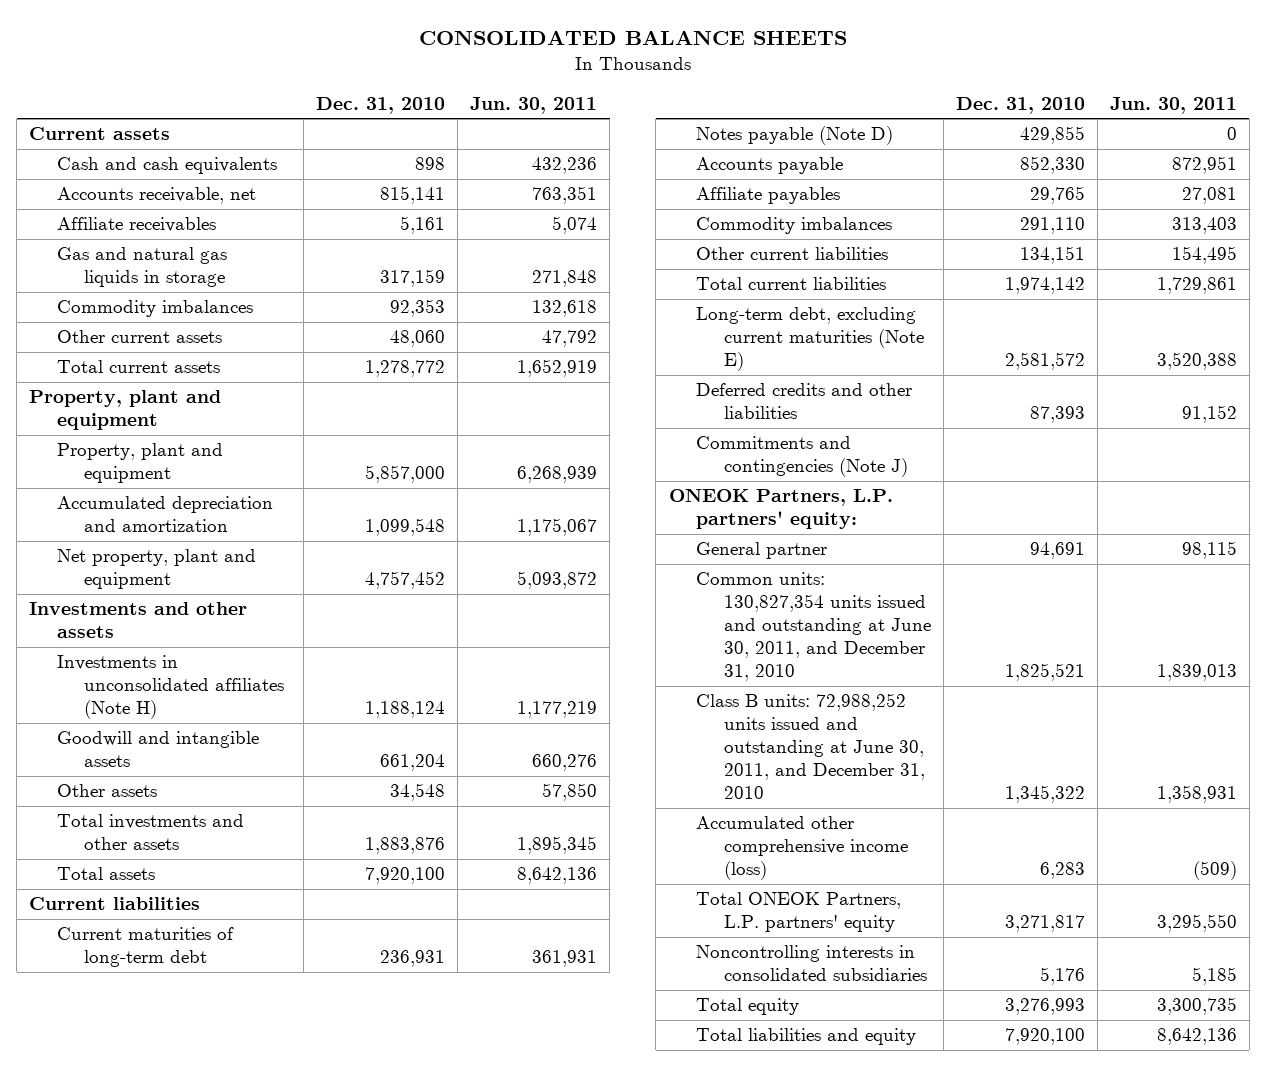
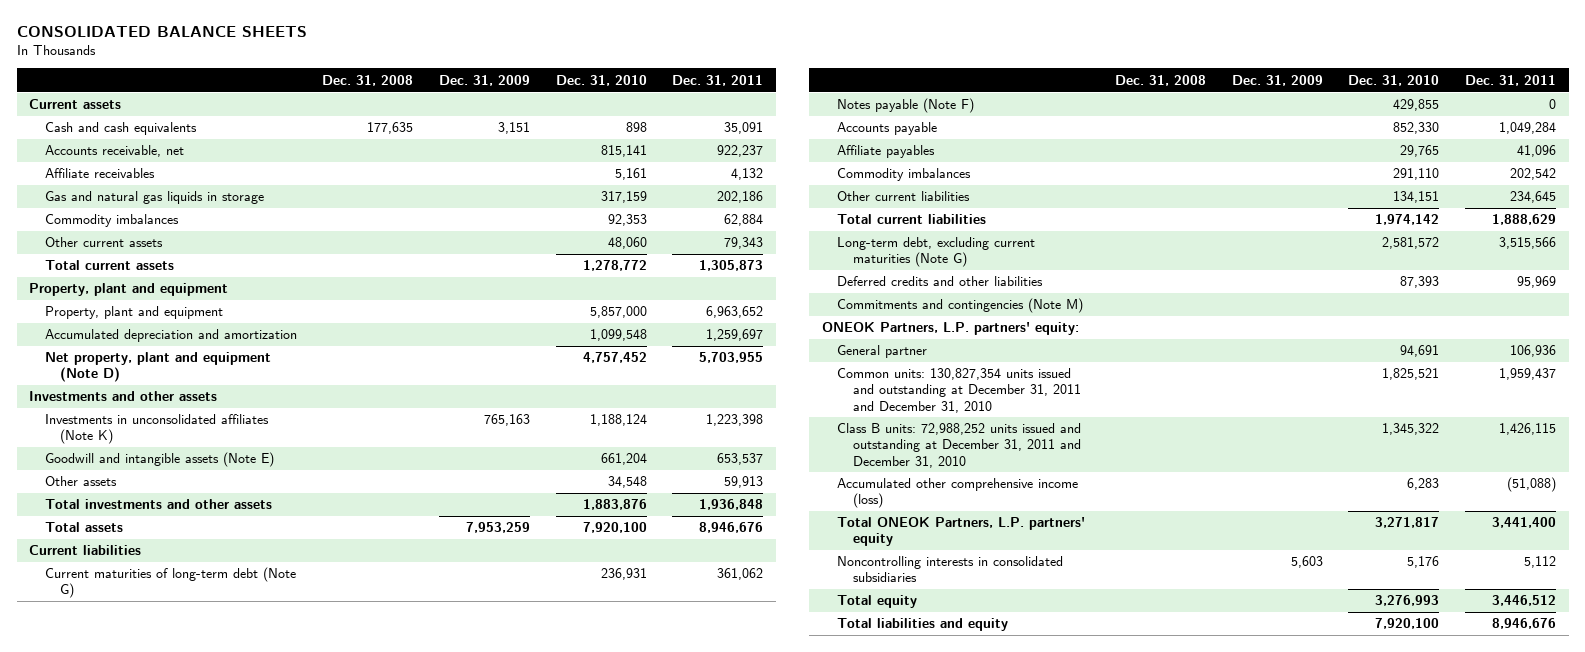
[470,96,598,114] Jun. 30, 2011 -> none
none -> [322,74,414,86] Dec. 31, 2008
none -> [439,74,531,86] Dec. 31, 2009
none -> [672,74,764,86] Dec. 31, 2011
[56,549,256,590] Net property, plant and equipment -> [44,352,271,383] Net property, plant and equipment (Note D)
[56,655,285,720] Investments in unconsolidated affiliates (Note H) -> [44,414,269,445] Investments in unconsolidated affiliates (Note K)
[56,731,259,768] Goodwill and intangible assets -> [44,452,274,468] Goodwill and intangible assets (Note E)
[56,927,234,968] Current maturities of long-term debt -> [44,567,296,599] Current maturities of long-term debt (Note G)
[696,126,894,146] Notes payable (Note D) -> [837,98,975,114] Notes payable (Note F)
[696,307,924,372] Long-term debt, excluding current maturities (Note E) -> [837,237,1036,268] Long-term debt, excluding current maturities (Note G)
[696,436,908,478] Commitments and contingencies (Note J) -> [837,298,1084,314] Commitments and contingencies (Note M)
[696,572,931,682] Common units: 130,827,354 units issued and outstanding at June 30, 2011, and December 31, 2010 -> [837,368,1081,413] Common units: 130,827,354 units issued and outstanding at December 31, 2011 and December 31, 2010
[696,693,925,800] Class B units: 72,988,252 units issued and outstanding at June 30, 2011, and December 31, 2010 -> [837,423,1082,468] Class B units: 72,988,252 units issued and outstanding at December 31, 2011 and December 31, 2010

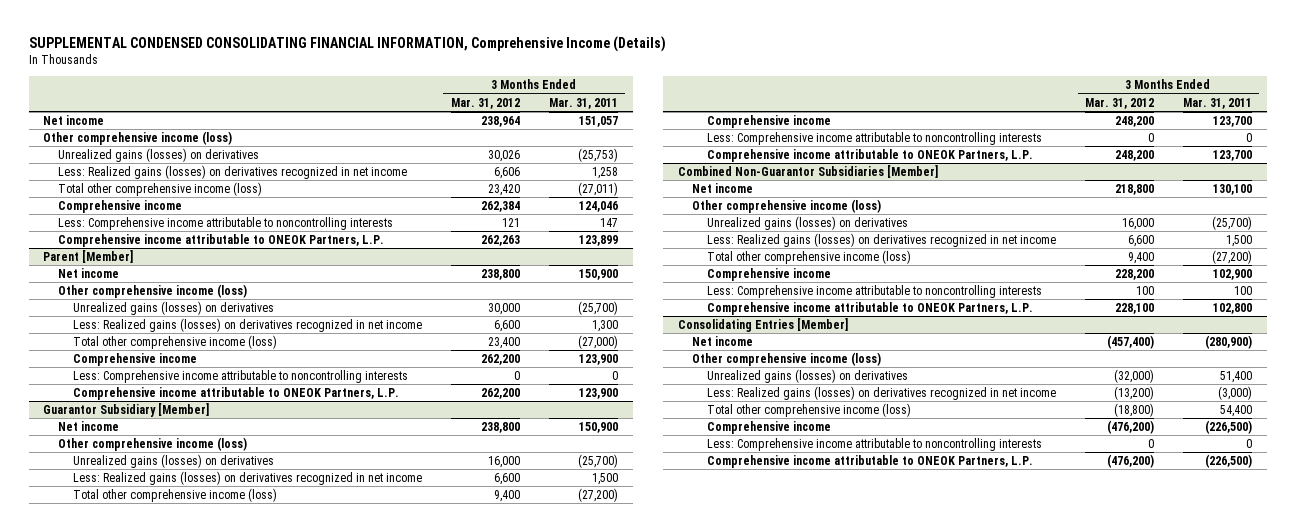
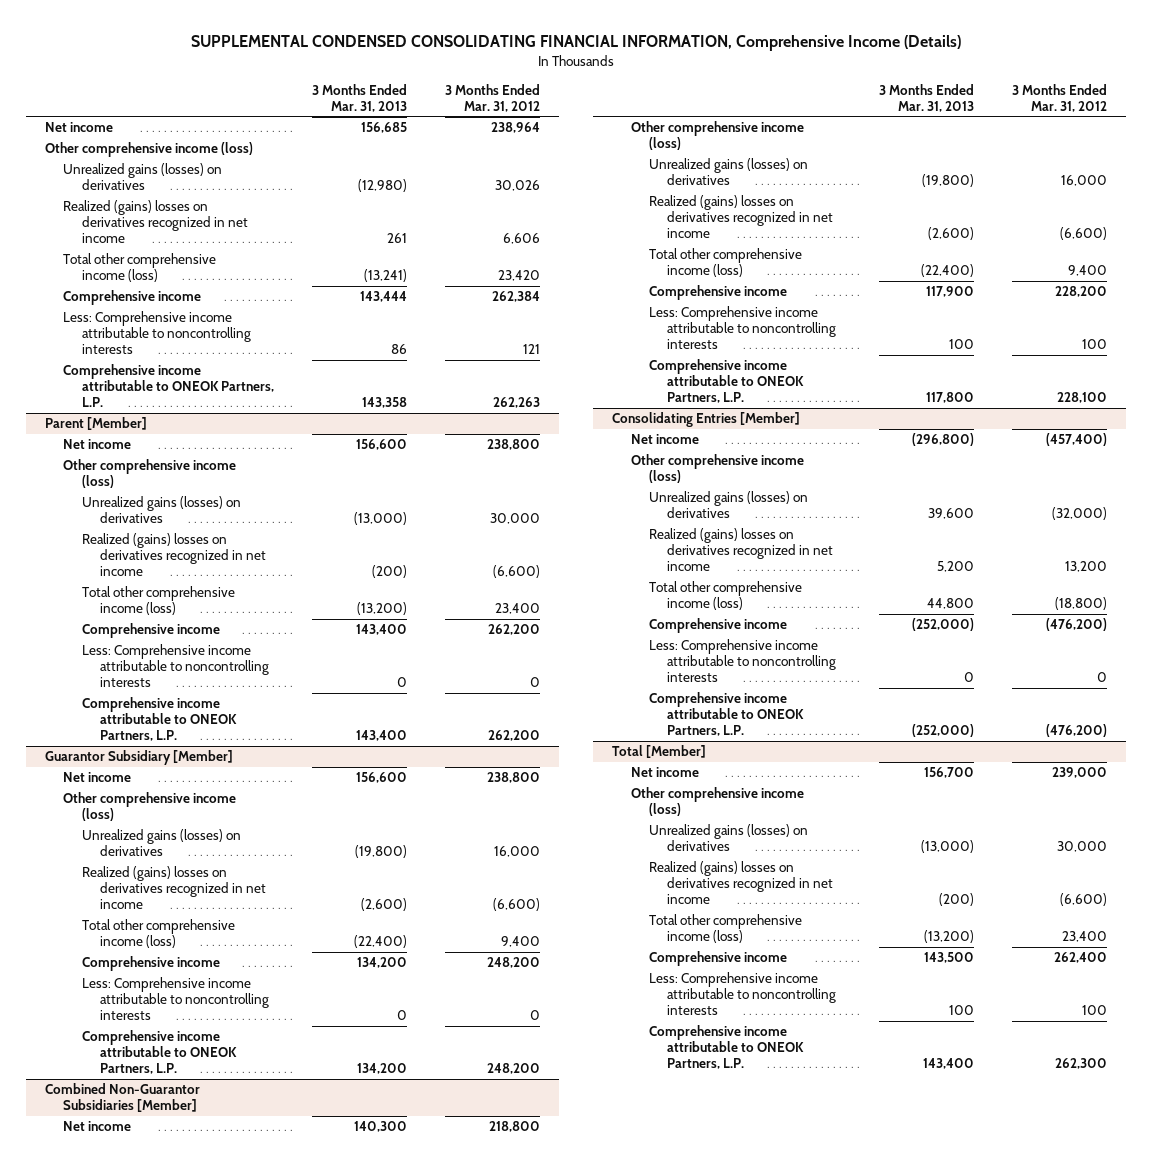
[548,97,618,109] Mar. 31, 2011 -> none
none -> [311,83,407,112] 3 Months Ended Mar. 31, 2013
[57,164,407,179] Less: Realized gains (losses) on derivatives recognized in net income -> [63,200,248,244] Realized (gains) losses on derivatives recognized in net income
[72,317,422,332] Less: Realized gains (losses) on derivatives recognized in net income -> [81,533,266,577] Realized (gains) losses on derivatives recognized in net income
[493,319,520,332] 6,600 -> [492,565,540,579] (6,600)
[72,470,422,485] Less: Realized gains (losses) on derivatives recognized in net income -> [81,866,266,910] Realized (gains) losses on derivatives recognized in net income
[493,472,520,485] 6,600 -> [492,898,540,912] (6,600)
[706,232,1056,247] Less: Realized gains (losses) on derivatives recognized in net income -> [648,195,834,239] Realized (gains) losses on derivatives recognized in net income
[1127,234,1154,247] 6,600 -> [1060,227,1108,241] (6,600)
[706,385,1056,400] Less: Realized gains (losses) on derivatives recognized in net income -> [648,528,834,572] Realized (gains) losses on derivatives recognized in net income
[1113,385,1154,400] (13,200) -> [1065,561,1108,573] 13,200
none -> [612,745,707,759] Total [Member]
none -> [630,767,699,778] Net income
none -> [630,787,804,817] Other comprehensive income (loss)
none -> [648,824,808,852] Unrealized gains (losses) on derivatives
none -> [648,861,834,905] Realized (gains) losses on derivatives recognized in net income
none -> [648,914,802,944] Total other comprehensive income (loss)
none -> [648,951,787,967] Comprehensive income
none -> [648,972,837,1016] Less: Comprehensive income attributable to noncontrolling interests
none -> [648,1025,805,1070] Comprehensive income attributable to ONEOK Partners, L.P.

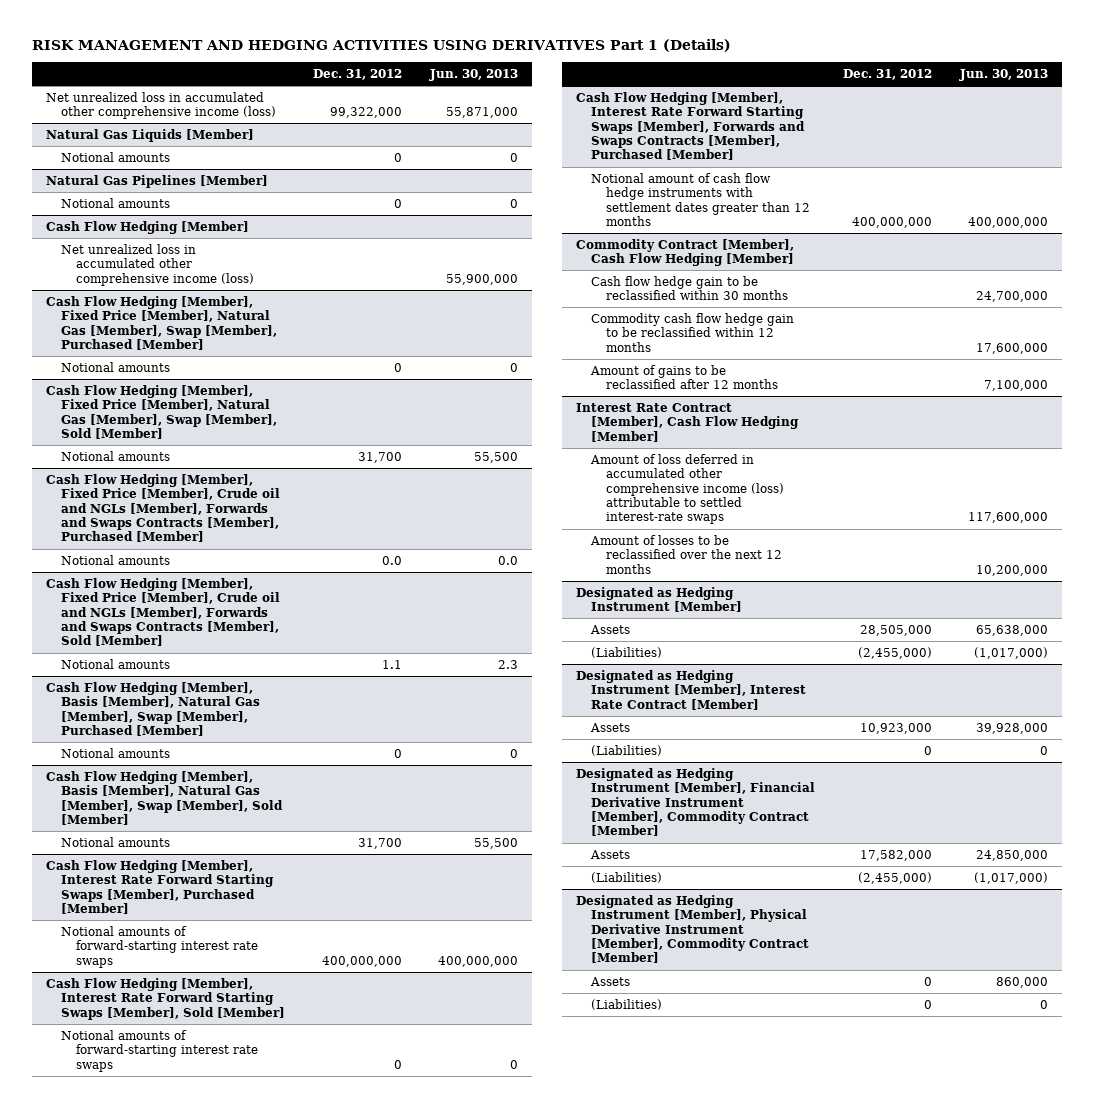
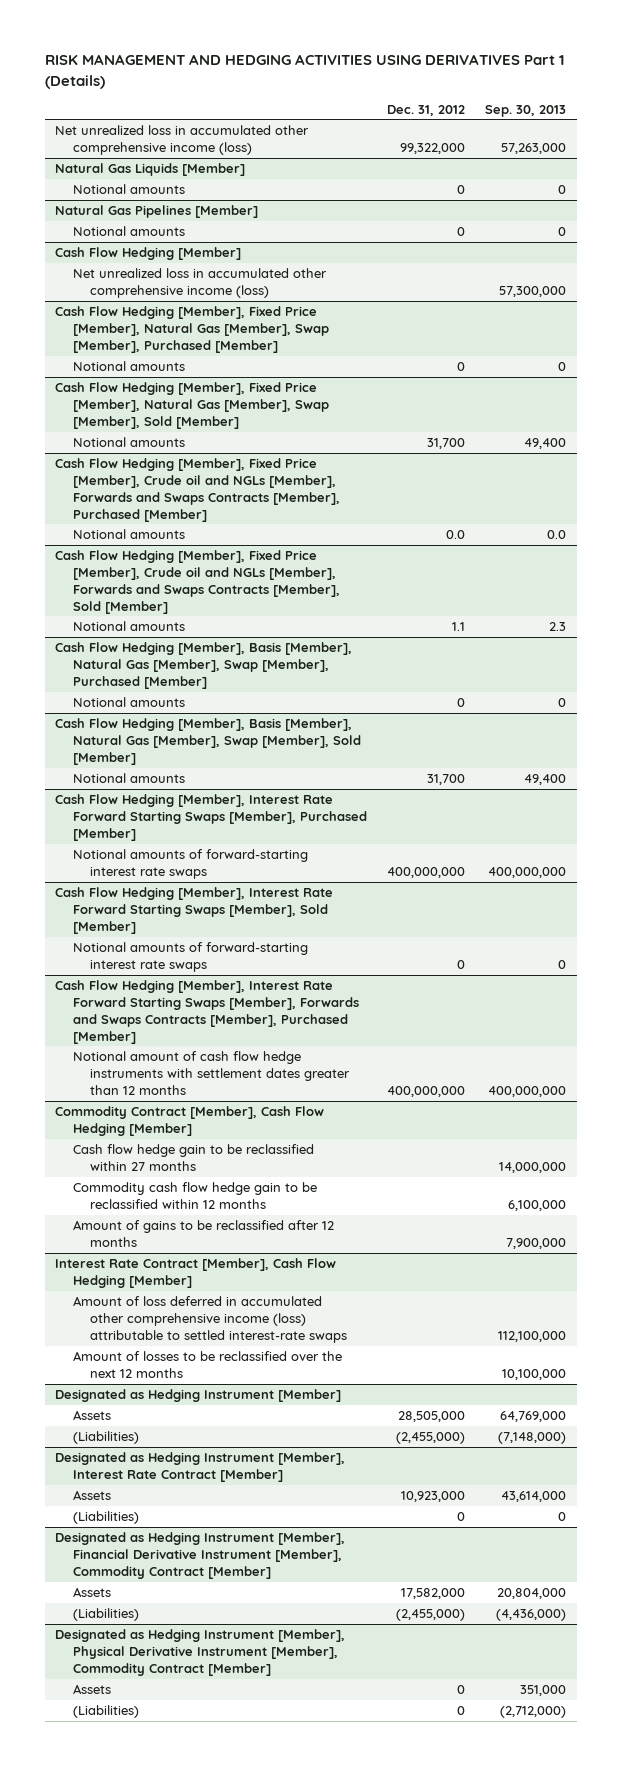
[429,68,519,81] Jun. 30, 2013 -> none
none -> [485,104,567,117] Sep. 30, 2013
[590,275,788,301] Cash flow hedge gain to be reclassified within 30 months -> [72,1144,314,1171] Cash flow hedge gain to be reclassified within 27 months

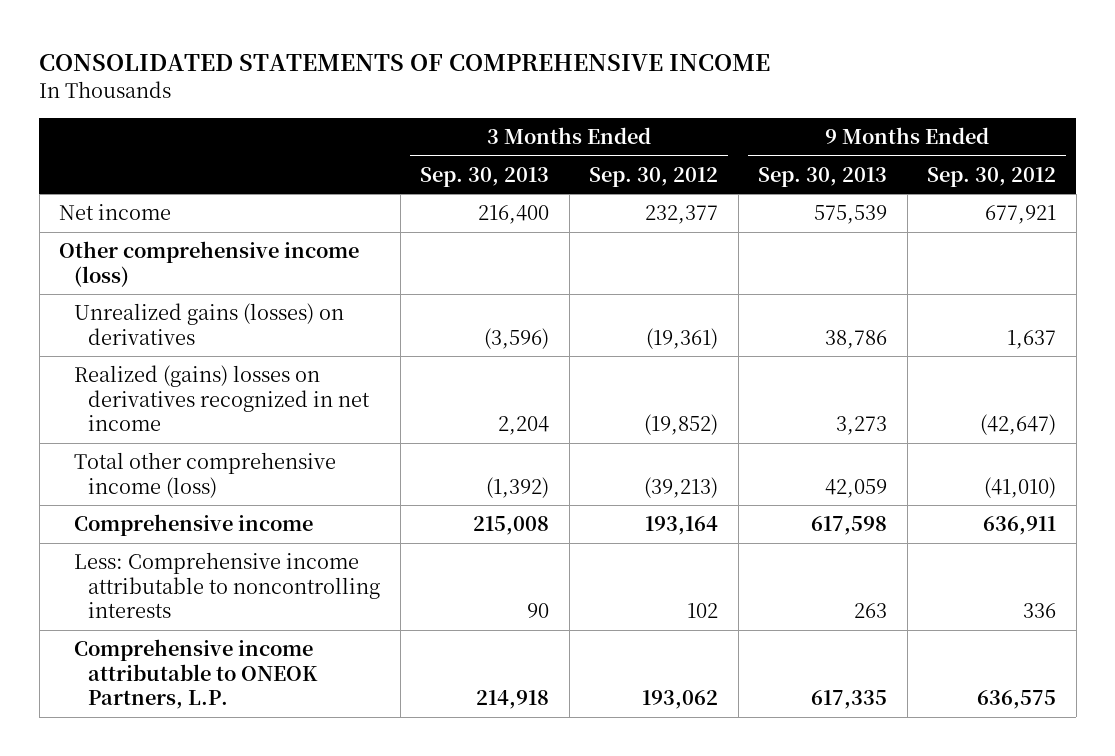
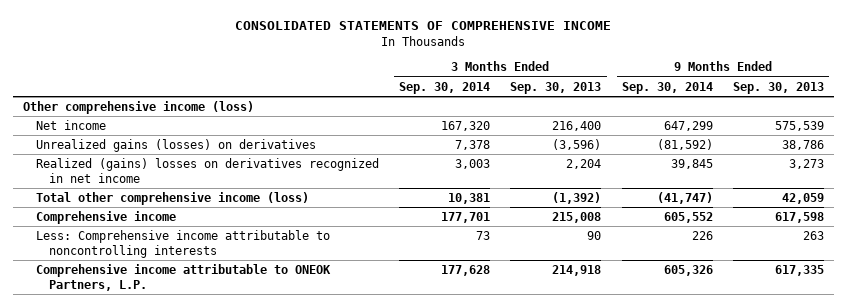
[589,166,719,187] Sep. 30, 2012 -> none
[927,166,1057,187] Sep. 30, 2012 -> none
none -> [399,81,491,94] Sep. 30, 2014
none -> [621,81,713,94] Sep. 30, 2014
[59,204,172,221] Net income -> [35,119,106,130] Net income

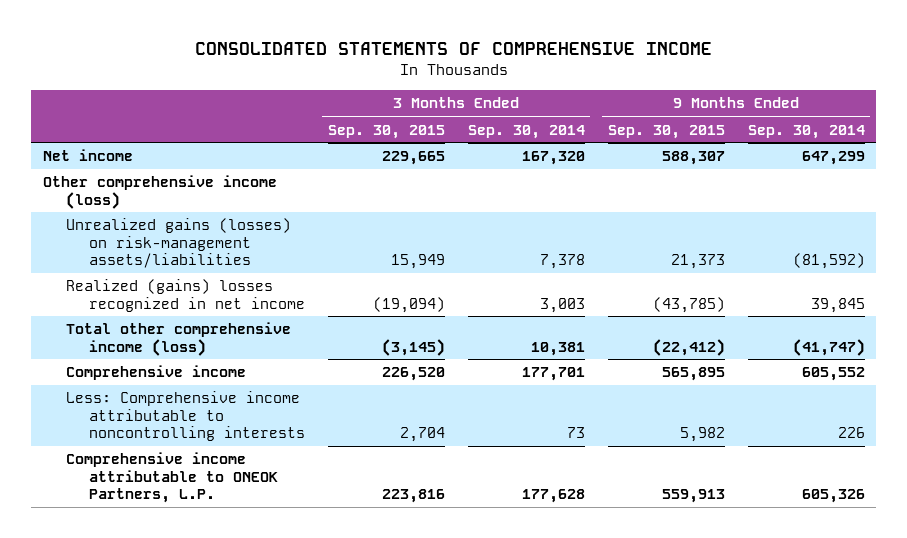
[510,81,602,94] Sep. 30, 2013 -> none
[733,81,825,94] Sep. 30, 2013 -> none
none -> [327,124,445,139] Sep. 30, 2015
none -> [607,124,725,139] Sep. 30, 2015
[22,100,254,114] Other comprehensive income (loss) -> [42,175,277,209] Other comprehensive income (loss)
[35,138,316,152] Unrealized gains (losses) on derivatives -> [65,218,291,269] Unrealized gains (losses) on risk-management assets/liabilities
[35,157,379,183] Realized (gains) losses on derivatives recognized in net income -> [65,279,305,312] Realized (gains) losses recognized in net income

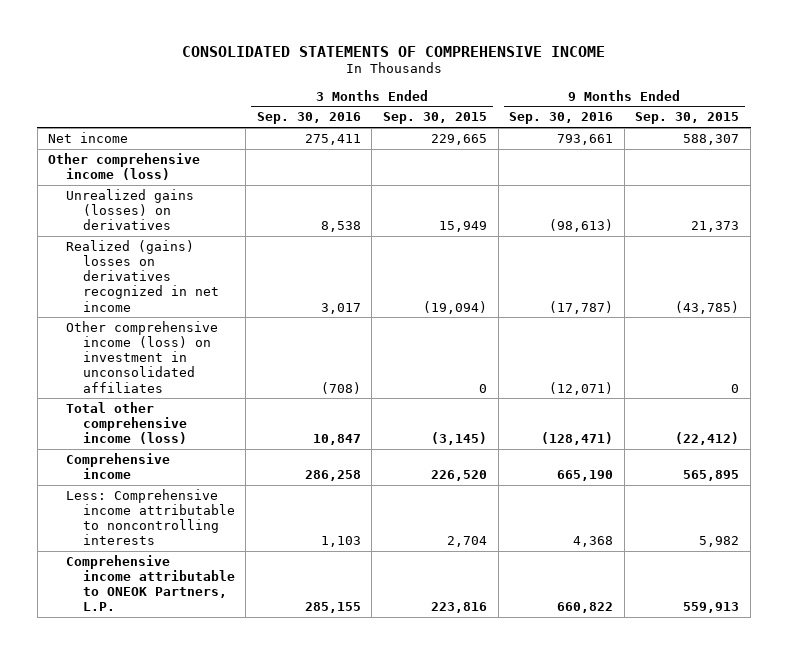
[467,124,585,139] Sep. 30, 2014 -> none
[747,124,865,139] Sep. 30, 2014 -> none
none -> [256,112,361,125] Sep. 30, 2016
none -> [509,112,614,125] Sep. 30, 2016
[65,218,291,269] Unrealized gains (losses) on risk-management assets/liabilities -> [65,188,194,231] Unrealized gains (losses) on derivatives
[65,279,305,312] Realized (gains) losses recognized in net income -> [65,239,219,312] Realized (gains) losses on derivatives recognized in net income
none -> [65,320,218,393] Other comprehensive income (loss) on investment in unconsolidated affiliates

